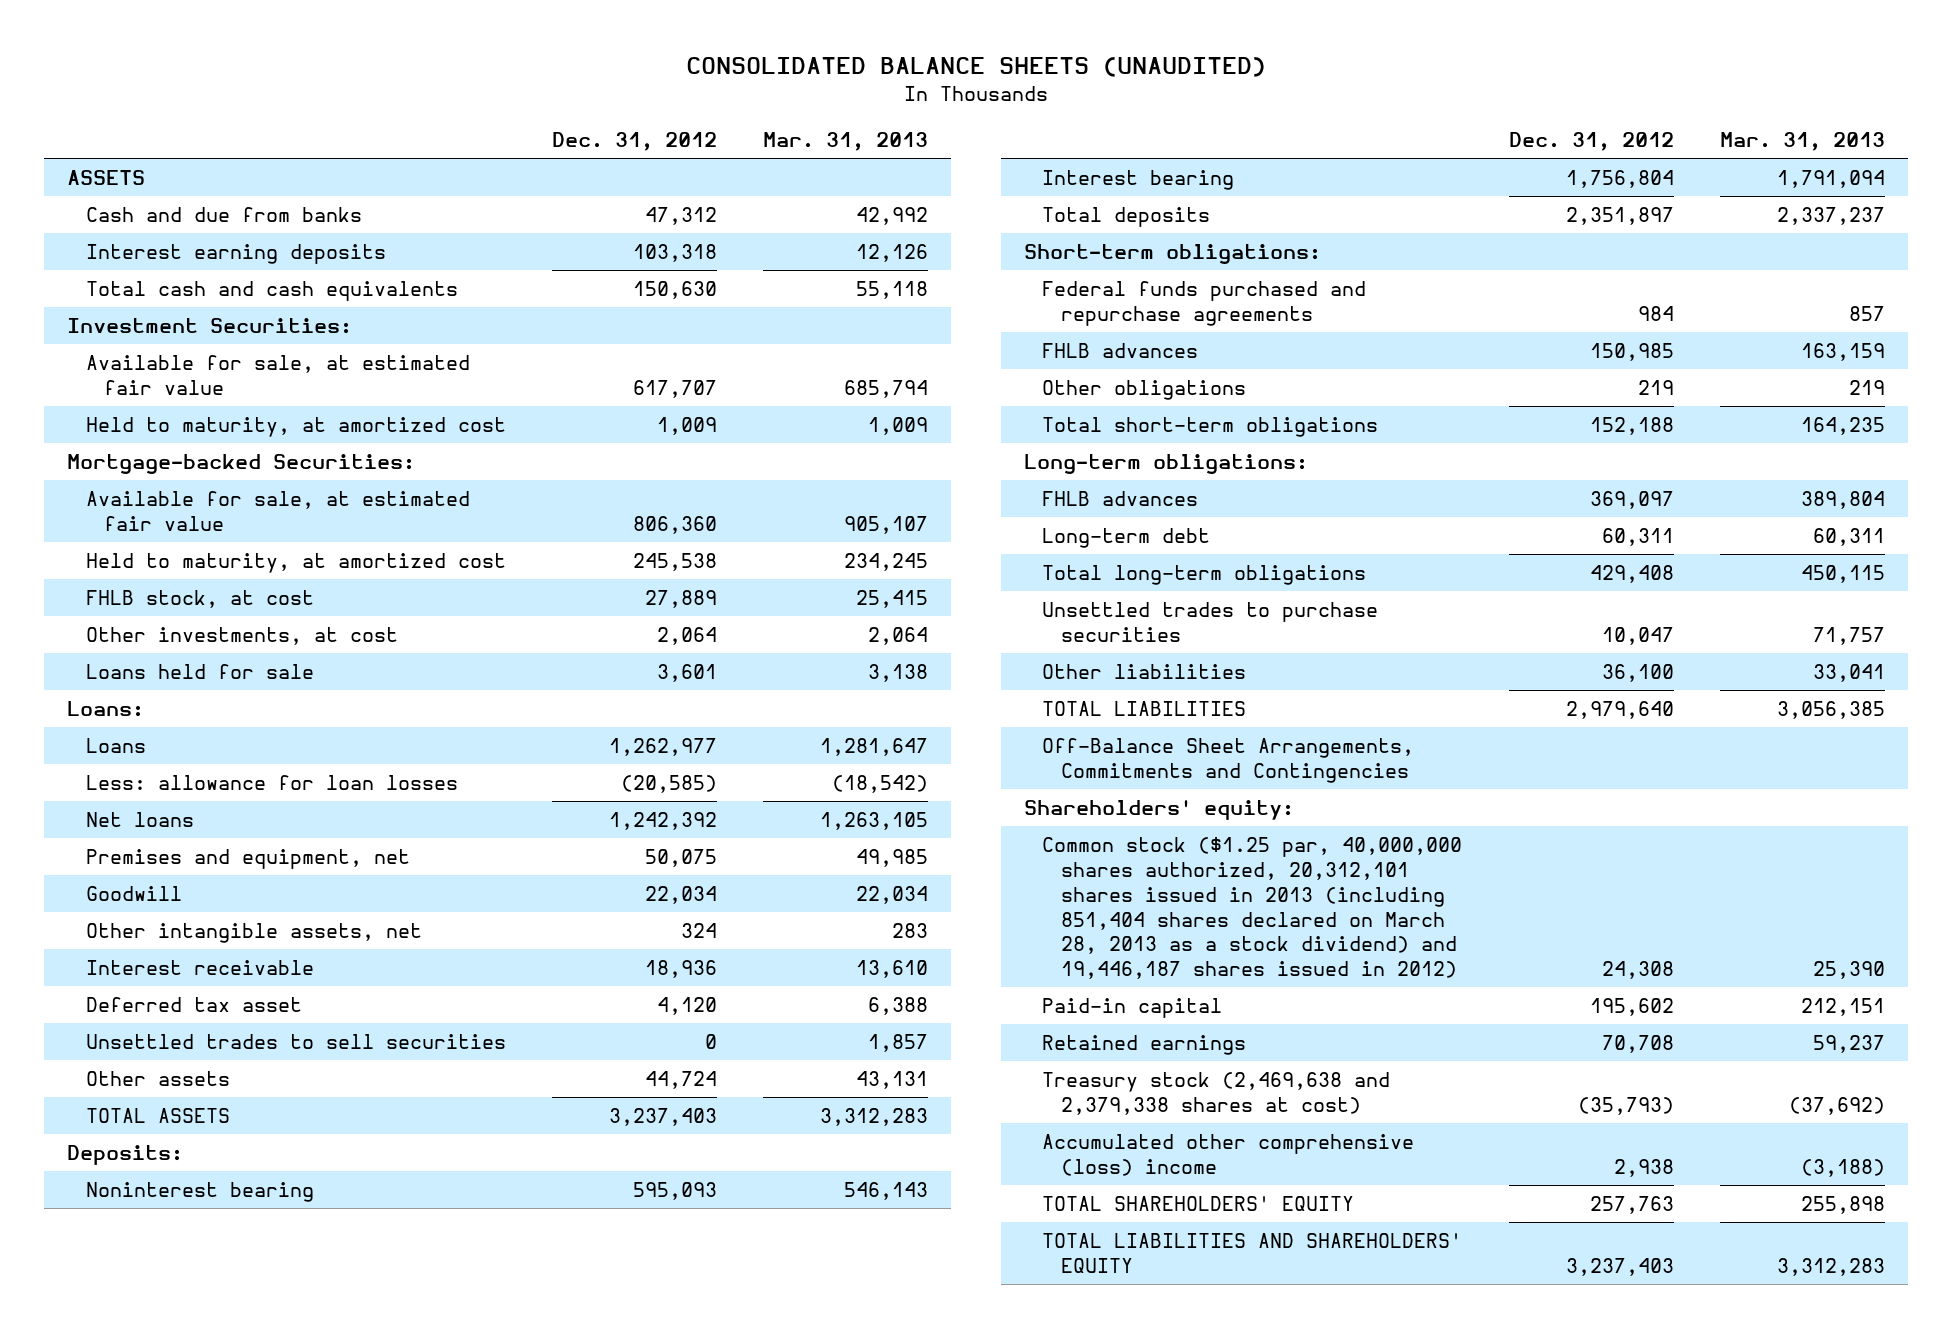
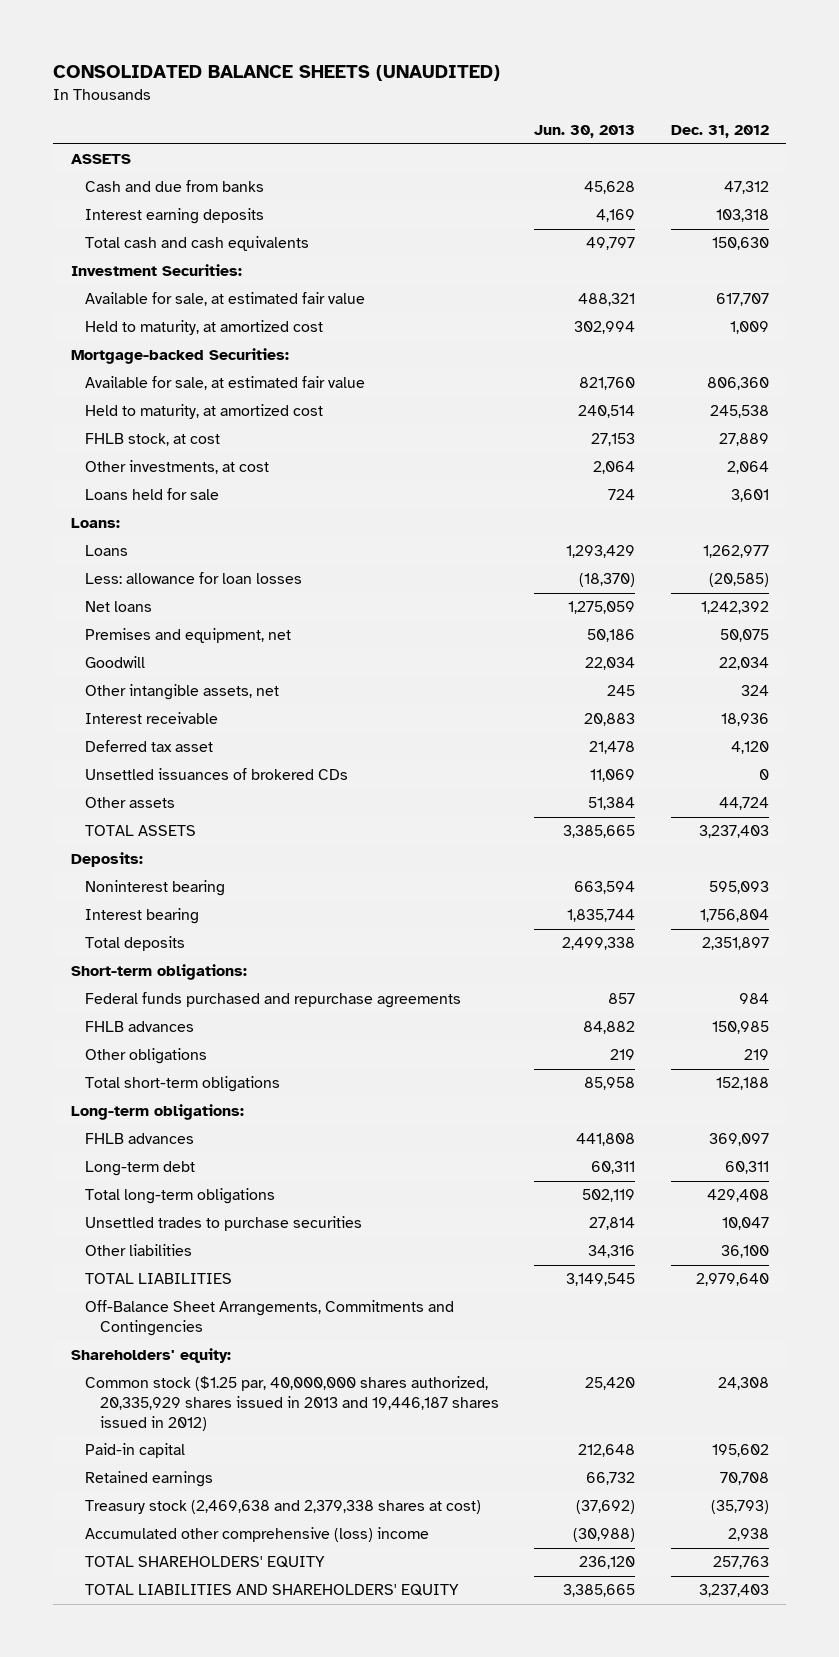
[763,131,929,151] Mar. 31, 2013 -> none
none -> [534,125,636,139] Jun. 30, 2013
[85,1034,506,1050] Unsettled trades to sell securities -> none
none -> [85,768,349,781] Unsettled issuances of brokered CDs
[1042,837,1463,980] Common stock ($1.25 par, 40,000,000 shares authorized, 20,312,101 shares issued in 2013 (including 851,404 shares declared on March 28, 2013 as a stock dividend) and 19,446,187 shares issued in 2012) -> [85,1376,499,1431] Common stock ($1.25 par, 40,000,000 shares authorized, 20,335,929 shares issued in 2013 and 19,446,187 shares issued in 2012)

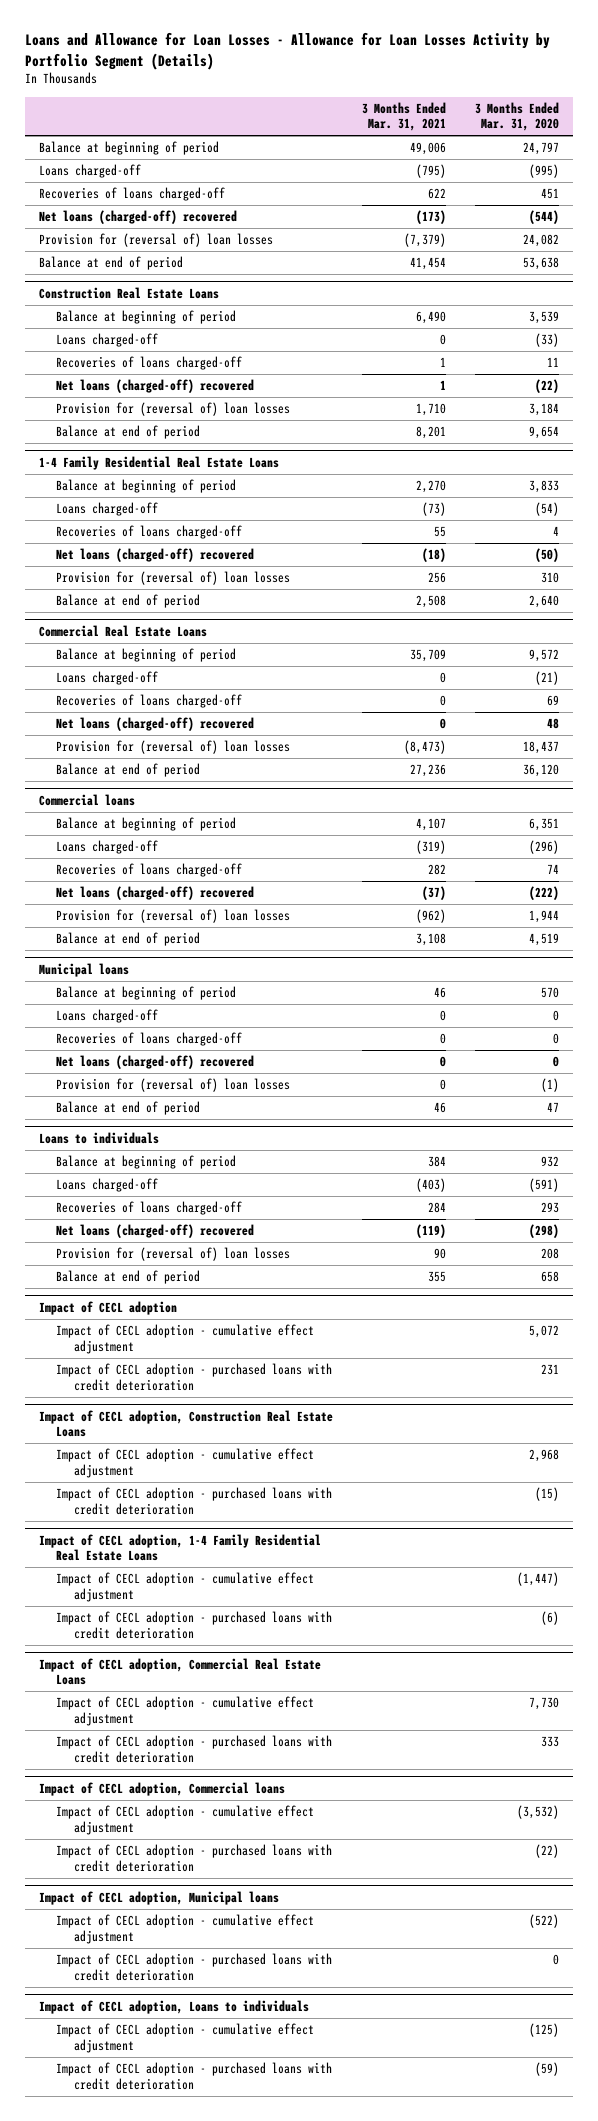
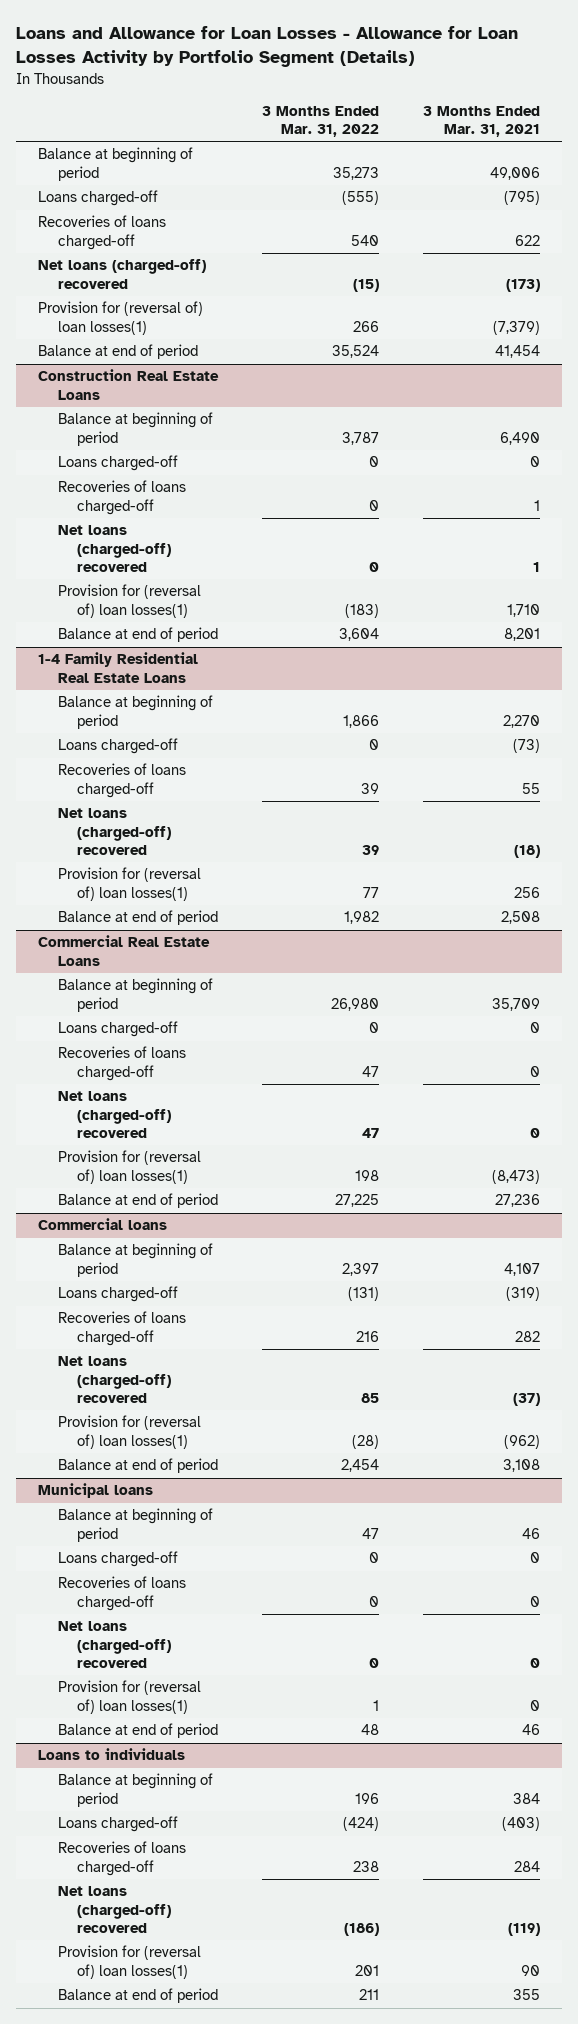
[474,101,559,132] 3 Months Ended Mar. 31, 2020 -> none
none -> [261,106,379,138] 3 Months Ended Mar. 31, 2022
[39,233,274,248] Provision for (reversal of) loan losses -> [37,301,203,335] Provision for (reversal of) loan losses(1)
[56,402,291,417] Provision for (reversal of) loan losses -> [57,584,201,618] Provision for (reversal of) loan losses(1)
[56,571,291,586] Provision for (reversal of) loan losses -> [57,867,201,901] Provision for (reversal of) loan losses(1)
[56,740,291,755] Provision for (reversal of) loan losses -> [57,1150,201,1184] Provision for (reversal of) loan losses(1)
[56,909,291,924] Provision for (reversal of) loan losses -> [57,1415,201,1449] Provision for (reversal of) loan losses(1)
[56,1078,291,1093] Provision for (reversal of) loan losses -> [57,1680,201,1714] Provision for (reversal of) loan losses(1)
[56,1247,291,1262] Provision for (reversal of) loan losses -> [57,1945,201,1979] Provision for (reversal of) loan losses(1)
[39,1300,178,1315] Impact of CECL adoption -> none
[56,1324,315,1354] Impact of CECL adoption - cumulative effect adjustment -> none
[56,1363,333,1391] Impact of CECL adoption - purchased loans with credit deterioration -> none
[39,1409,334,1438] Impact of CECL adoption, Construction Real Estate Loans -> none
[56,1448,315,1478] Impact of CECL adoption - cumulative effect adjustment -> none
[56,1487,333,1515] Impact of CECL adoption - purchased loans with credit deterioration -> none
[39,1533,322,1562] Impact of CECL adoption, 1-4 Family Residential Real Estate Loans -> none
[56,1572,315,1602] Impact of CECL adoption - cumulative effect adjustment -> none
[56,1611,333,1639] Impact of CECL adoption - purchased loans with credit deterioration -> none
[39,1657,322,1686] Impact of CECL adoption, Commercial Real Estate Loans -> none
[56,1696,315,1726] Impact of CECL adoption - cumulative effect adjustment -> none
[56,1735,333,1763] Impact of CECL adoption - purchased loans with credit deterioration -> none
[39,1781,286,1796] Impact of CECL adoption, Commercial loans -> none
[56,1805,315,1835] Impact of CECL adoption - cumulative effect adjustment -> none
[56,1844,333,1872] Impact of CECL adoption - purchased loans with credit deterioration -> none
[39,1890,280,1905] Impact of CECL adoption, Municipal loans -> none
[56,1914,315,1944] Impact of CECL adoption - cumulative effect adjustment -> none
[56,1953,333,1981] Impact of CECL adoption - purchased loans with credit deterioration -> none
[39,1999,310,2014] Impact of CECL adoption, Loans to individuals -> none
[56,2023,315,2053] Impact of CECL adoption - cumulative effect adjustment -> none
[56,2062,333,2090] Impact of CECL adoption - purchased loans with credit deterioration -> none

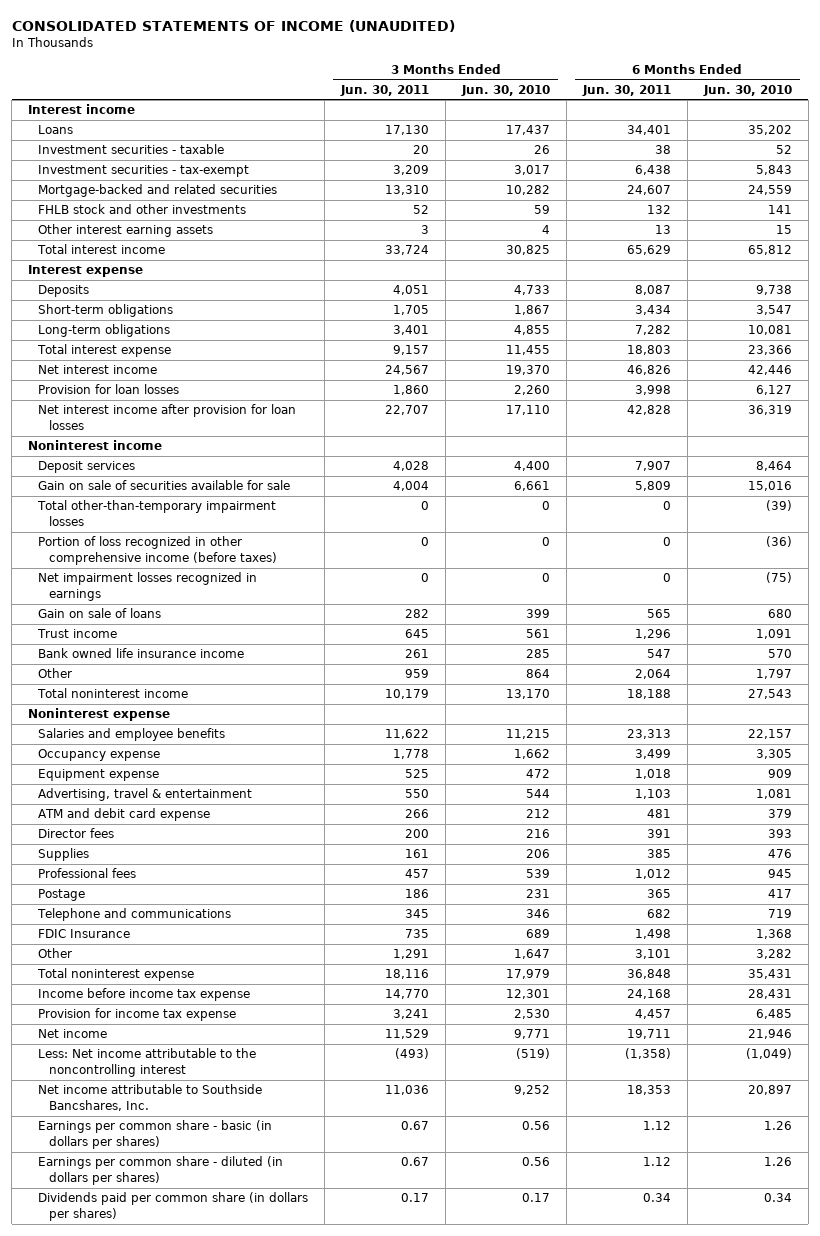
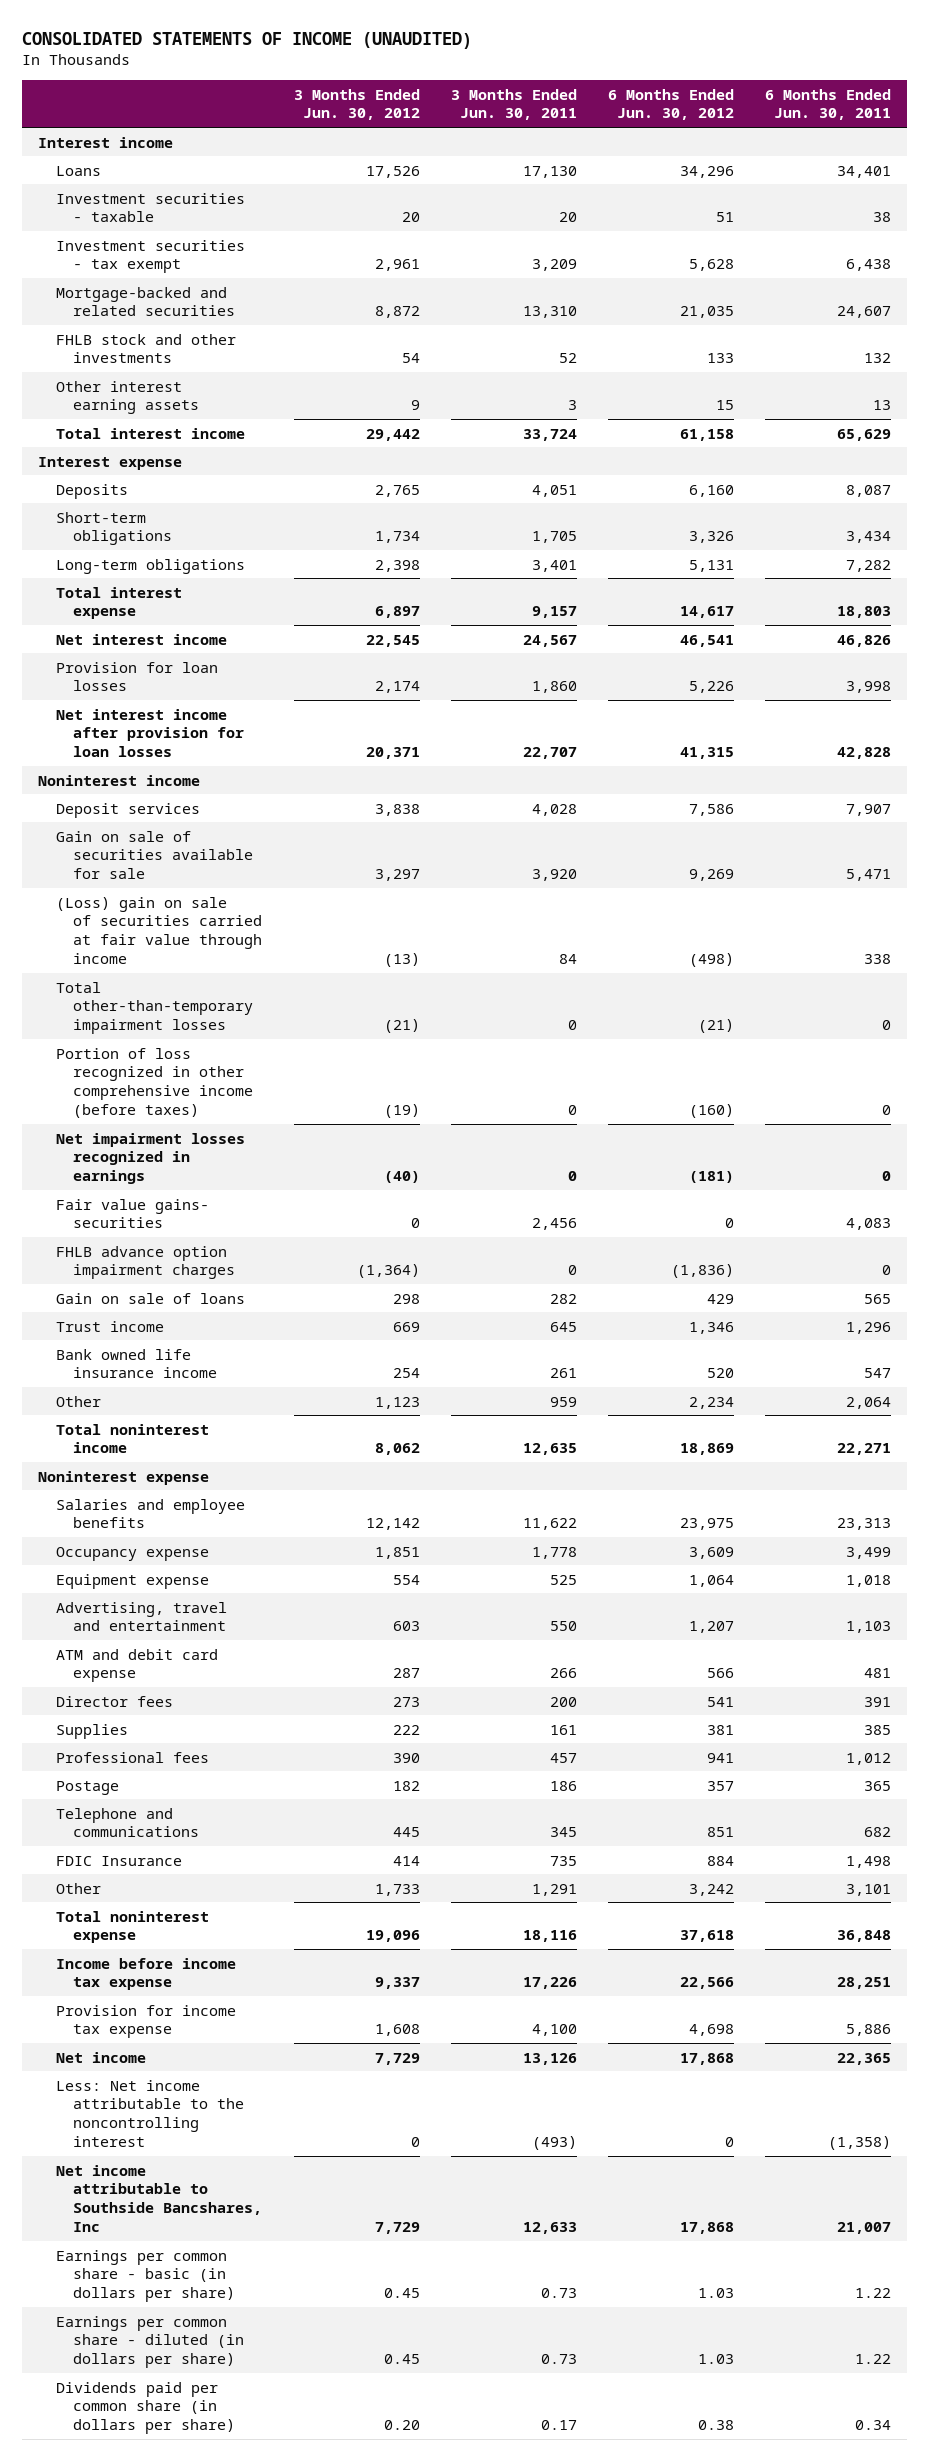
[461,84,551,96] Jun. 30, 2010 -> none
[702,84,792,96] Jun. 30, 2010 -> none
none -> [293,88,420,121] 3 Months Ended Jun. 30, 2012
none -> [608,88,735,121] 6 Months Ended Jun. 30, 2012
[38,165,250,178] Investment securities - tax-exempt -> [55,239,245,274] Investment securities - tax exempt
[393,481,430,492] 4,004 -> [531,869,577,882] 3,920
[634,481,671,492] 5,809 -> [846,869,892,882] 5,471
none -> [55,896,263,964] (Loss) gain on sale of securities carried at fair value through income
none -> [55,1198,209,1229] Fair value gains- securities
none -> [55,1245,236,1280] FHLB advance option impairment charges
[385,689,430,700] 10,179 -> [522,1443,577,1456] 12,635
[626,689,671,700] 18,188 -> [837,1443,892,1456] 22,271
[38,788,253,802] Advertising, travel & entertainment -> [55,1601,227,1632] Advertising, travel and entertainment
[385,989,430,1000] 14,770 -> [522,1977,577,1990] 17,226
[626,989,671,1000] 24,168 -> [837,1977,892,1990] 28,251
[393,1009,430,1020] 3,241 -> [531,2024,577,2037] 4,100
[634,1009,671,1020] 4,457 -> [846,2024,892,2037] 5,886
[385,1029,430,1040] 11,529 -> [522,2052,577,2065] 13,126
[626,1029,671,1040] 19,711 -> [837,2052,892,2065] 22,365
[38,1084,263,1111] Net income attributable to Southside Bancshares, Inc. -> [55,2164,263,2232] Net income attributable to Southside Bancshares, Inc
[385,1085,430,1096] 11,036 -> [522,2221,577,2234] 12,633
[626,1085,671,1096] 18,353 -> [837,2221,892,2234] 21,007
[38,1120,273,1149] Earnings per common share - basic (in dollars per shares) -> [55,2249,236,2303] Earnings per common share - basic (in dollars per share)
[401,1121,430,1131] 0.67 -> [540,2288,577,2299] 0.73
[642,1121,671,1131] 1.12 -> [855,2288,892,2299] 1.22
[38,1156,284,1185] Earnings per common share - diluted (in dollars per shares) -> [55,2315,245,2369] Earnings per common share - diluted (in dollars per share)
[401,1157,430,1167] 0.67 -> [540,2354,577,2365] 0.73
[642,1157,671,1167] 1.12 -> [855,2354,892,2365] 1.22
[38,1192,309,1221] Dividends paid per common share (in dollars per shares) -> [55,2381,236,2435] Dividends paid per common share (in dollars per share)

